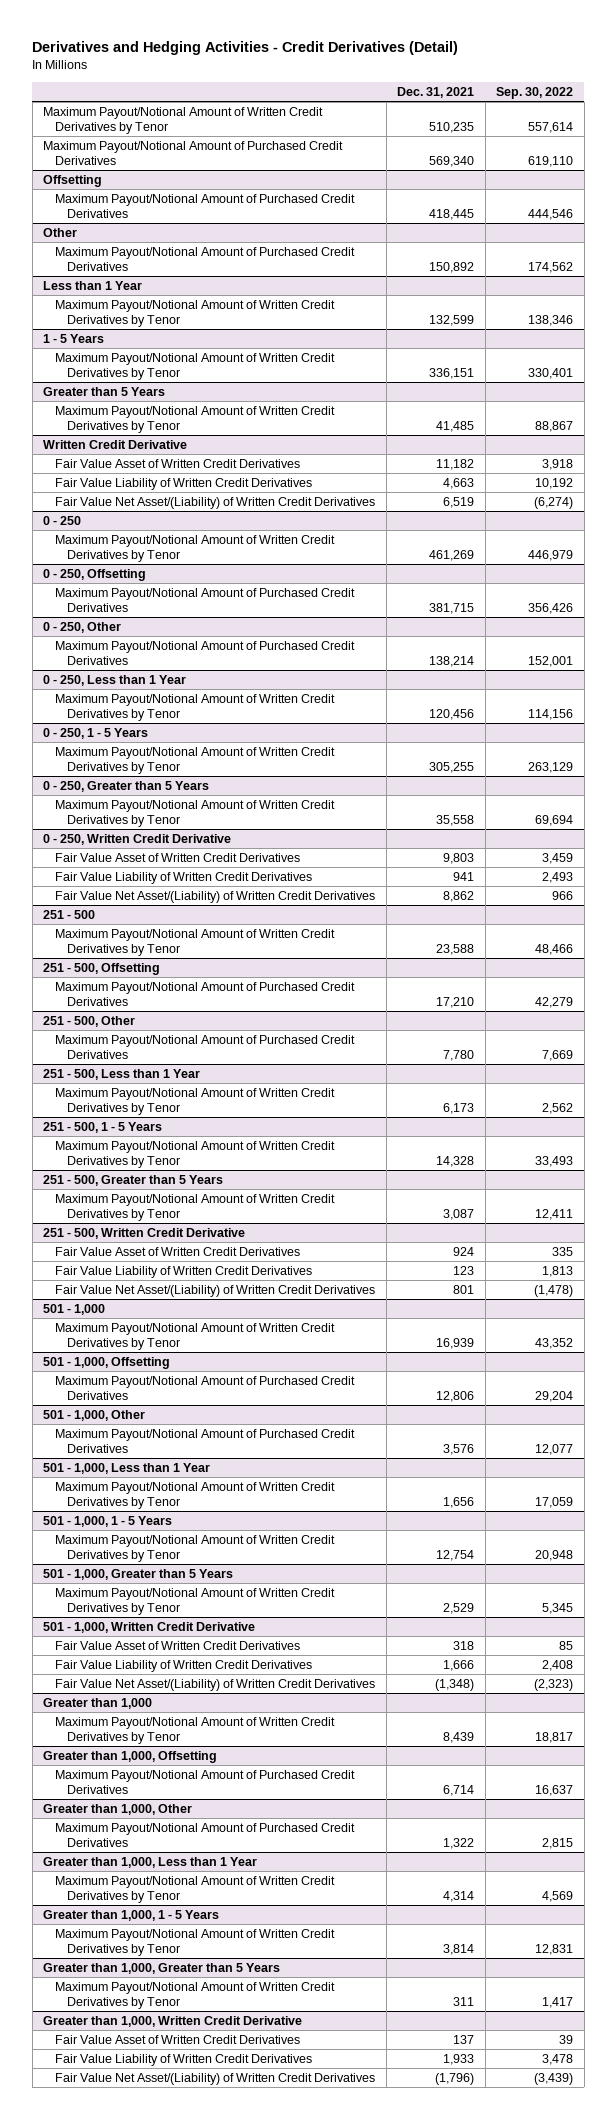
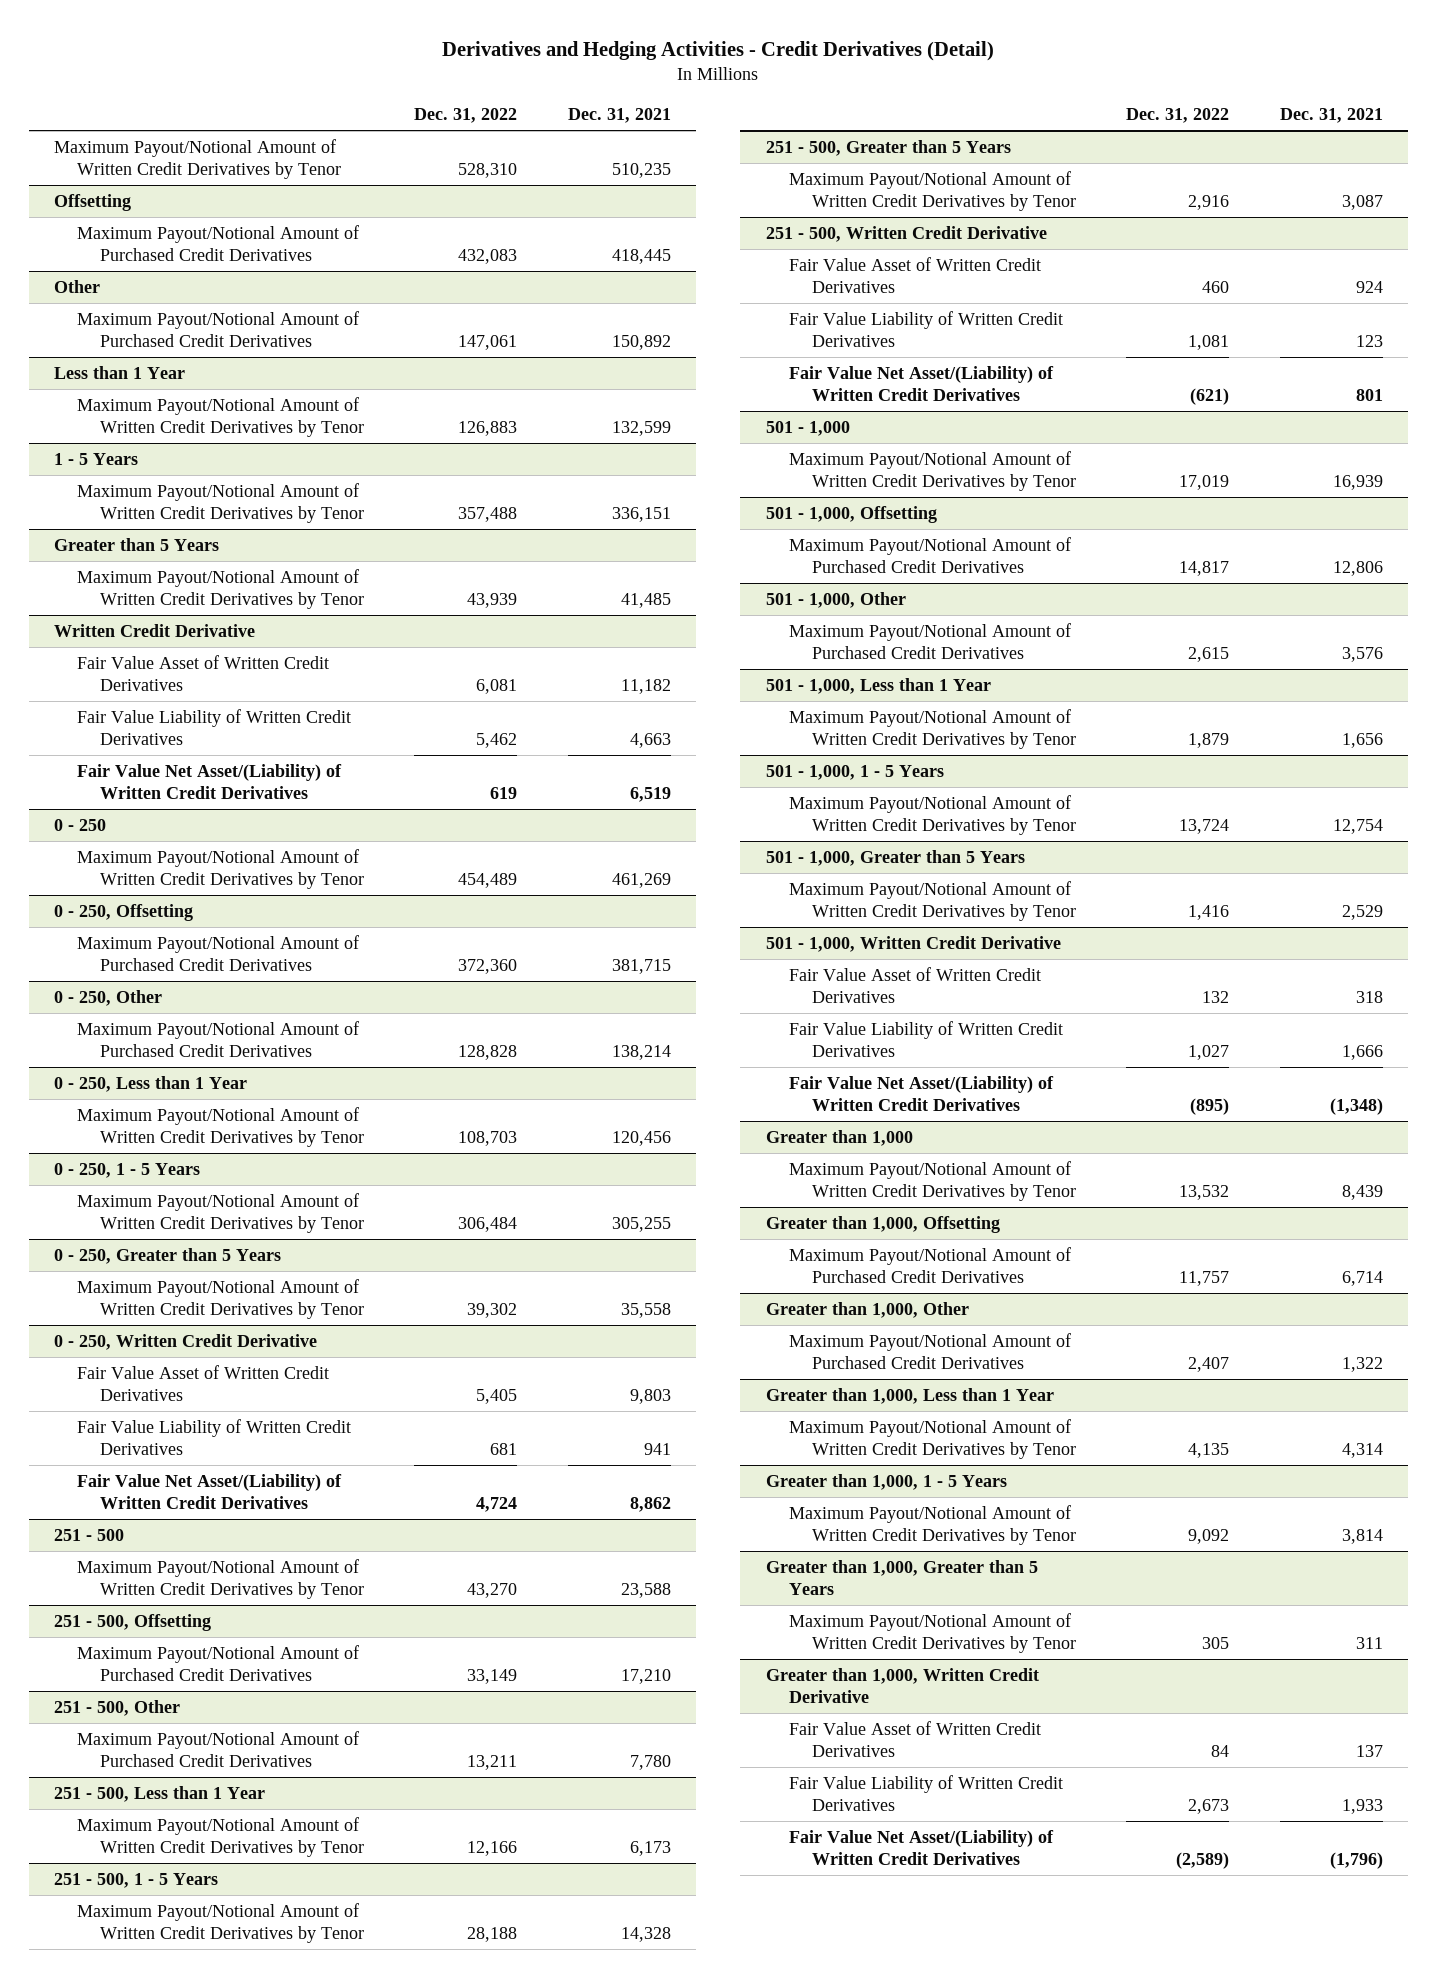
[496,86,574,99] Sep. 30, 2022 -> none
none -> [414,108,518,124] Dec. 31, 2022
[43,141,344,166] Maximum Payout/Notional Amount of Purchased Credit Derivatives -> none

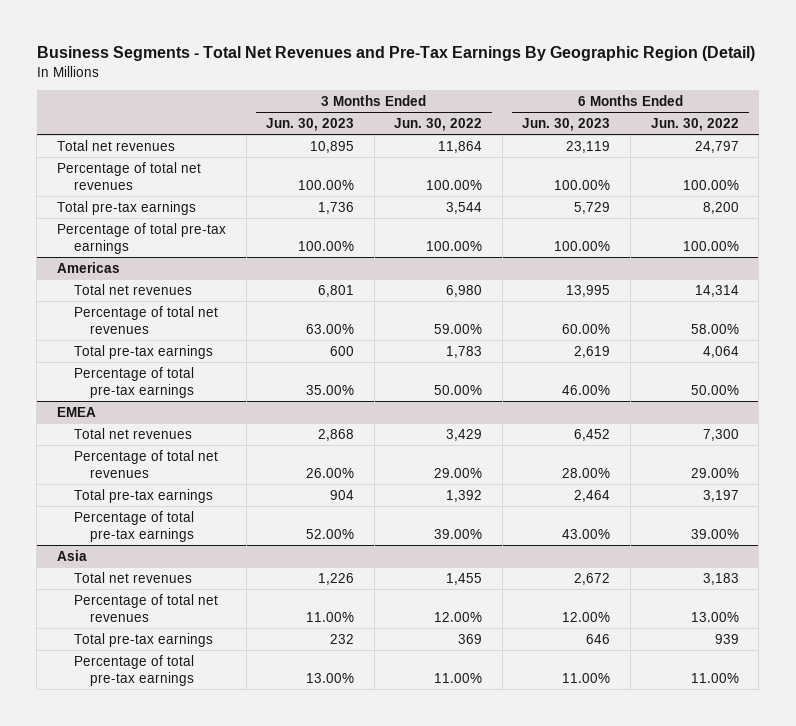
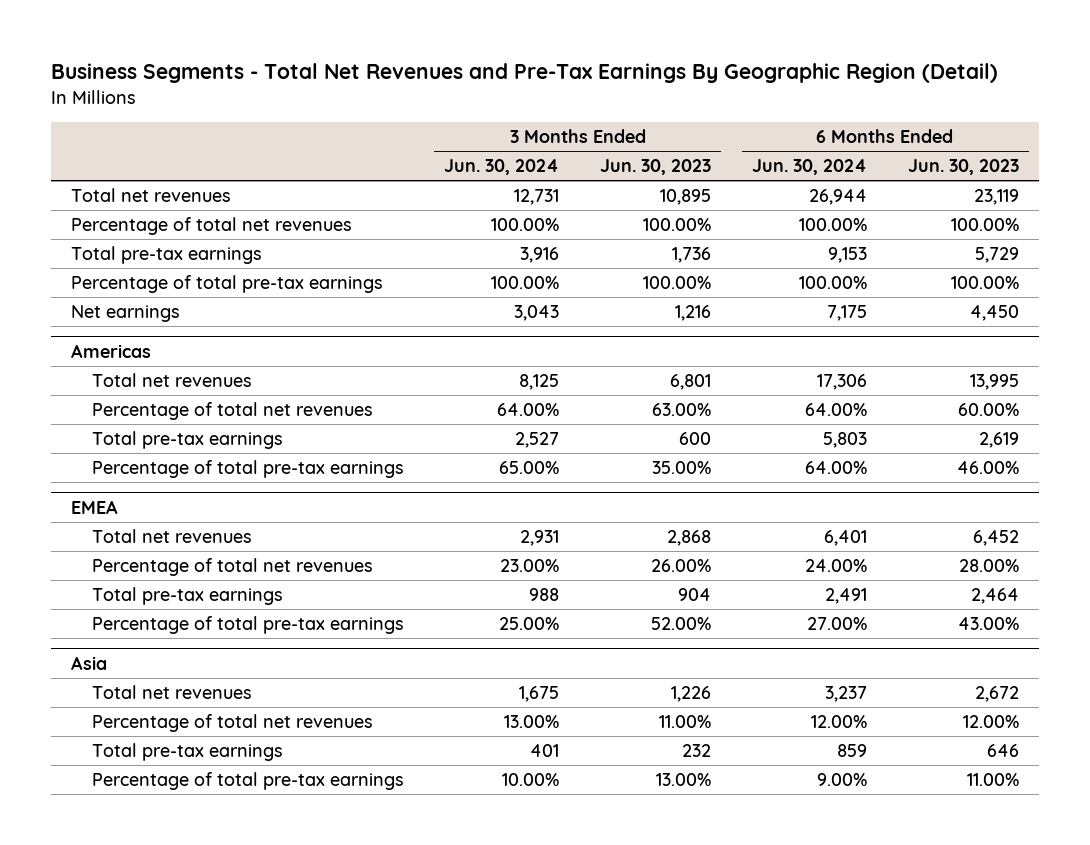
[394,117,483,131] Jun. 30, 2022 -> none
[650,117,739,131] Jun. 30, 2022 -> none
none -> [444,159,560,176] Jun. 30, 2024
none -> [751,159,867,176] Jun. 30, 2024
none -> [71,304,181,322] Net earnings

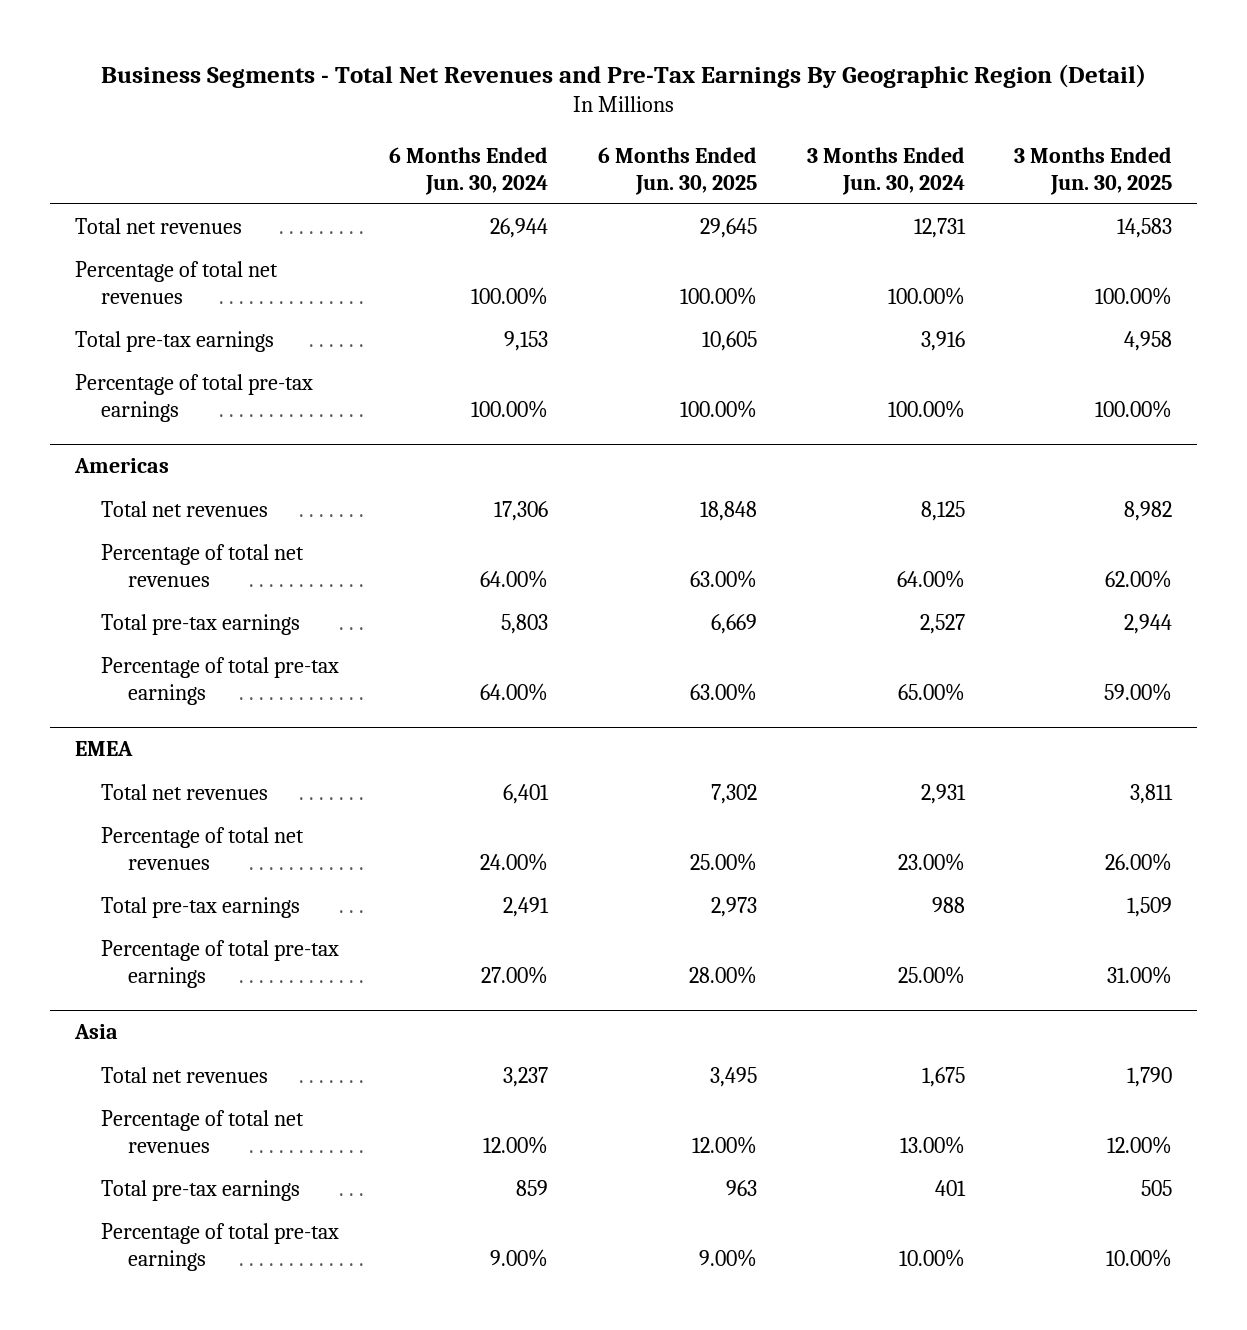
[600,159,712,176] Jun. 30, 2023 -> none
[907,159,1019,176] Jun. 30, 2023 -> none
none -> [597,146,757,195] 6 Months Ended Jun. 30, 2025
none -> [1014,146,1173,195] 3 Months Ended Jun. 30, 2025
[71,304,181,322] Net earnings -> none

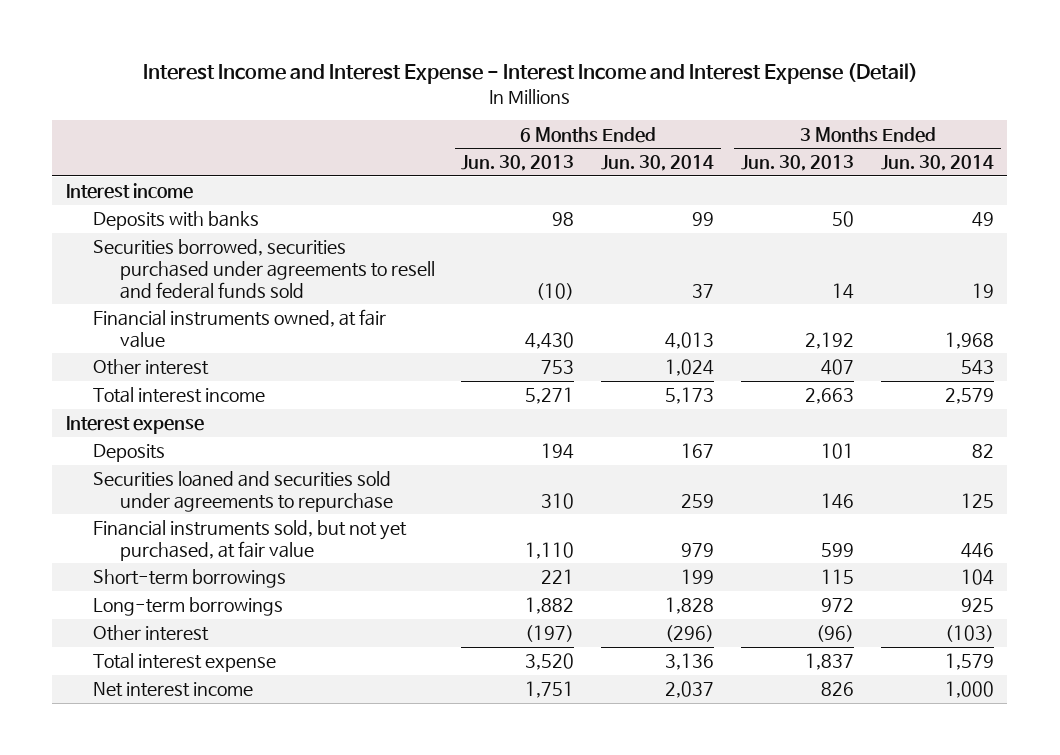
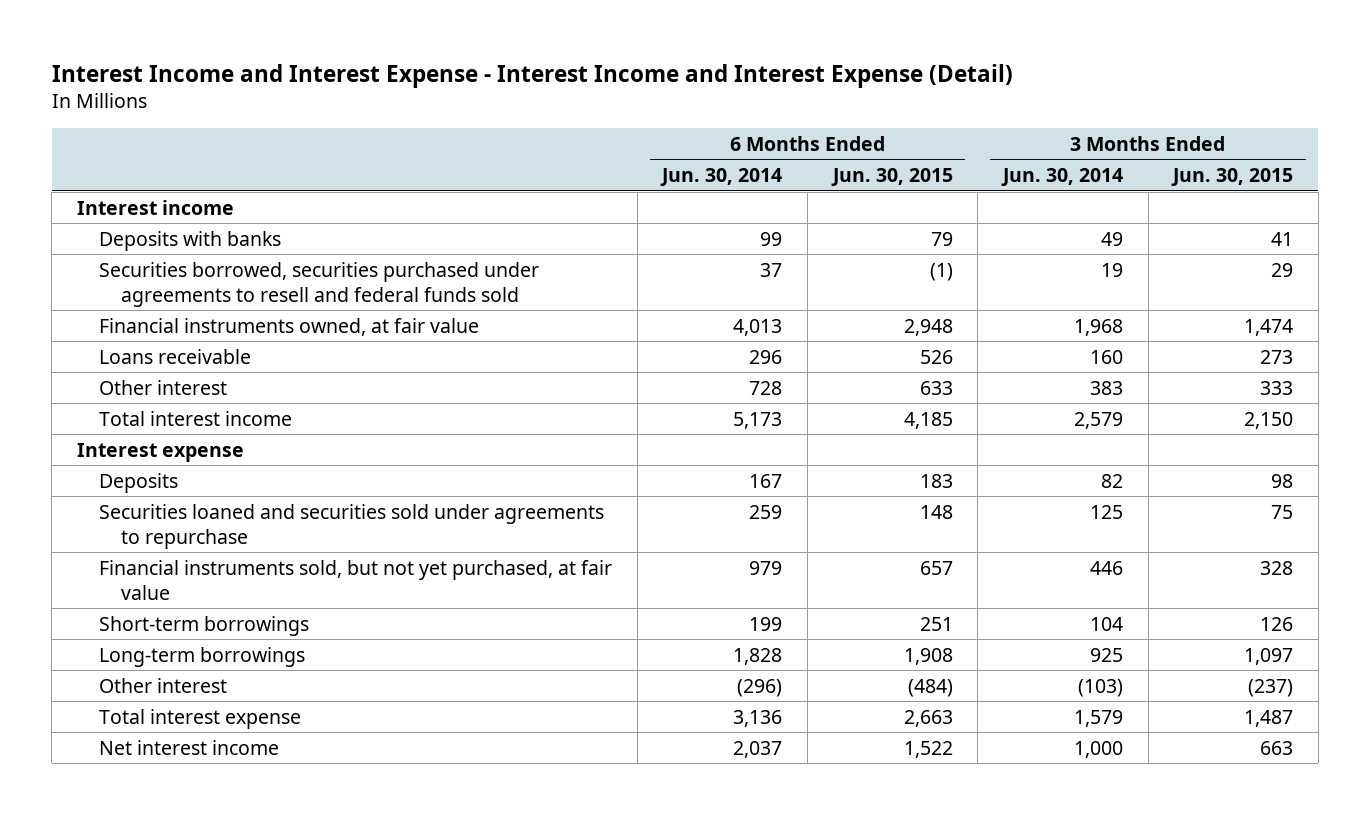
[461,155,575,172] Jun. 30, 2013 -> none
[741,155,855,172] Jun. 30, 2013 -> none
none -> [830,167,953,186] Jun. 30, 2015
none -> [1171,167,1294,186] Jun. 30, 2015
none -> [99,348,252,364] Loans receivable
[665,359,715,377] 1,024 -> [749,380,783,395] 728
[961,360,995,376] 543 -> [1089,380,1123,395] 383

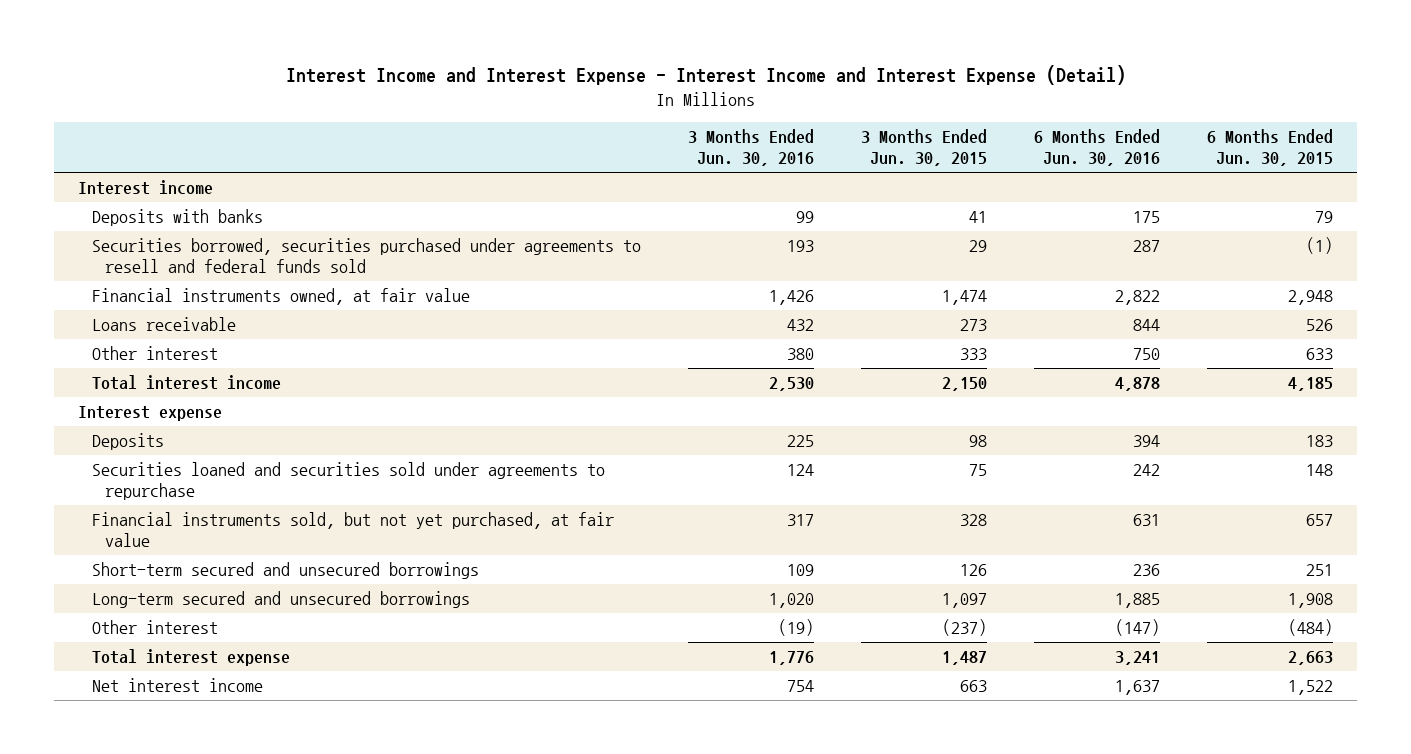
[660,167,783,186] Jun. 30, 2014 -> none
[1000,167,1123,186] Jun. 30, 2014 -> none
none -> [687,129,814,167] 3 Months Ended Jun. 30, 2016
none -> [1034,129,1161,167] 6 Months Ended Jun. 30, 2016
[99,615,310,636] Short-term borrowings -> [91,561,479,579] Short-term secured and unsecured borrowings
[99,646,306,667] Long-term borrowings -> [91,590,470,608] Long-term secured and unsecured borrowings

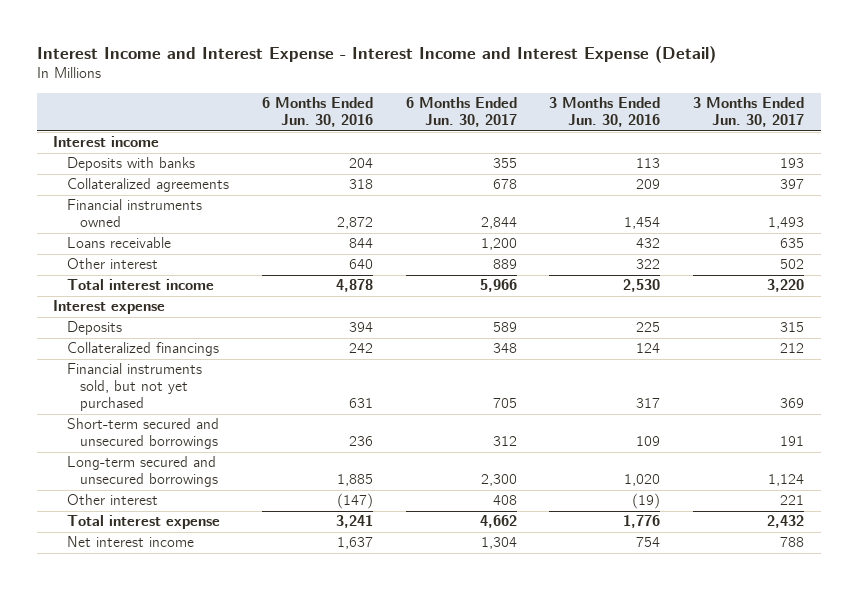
[861,129,988,167] 3 Months Ended Jun. 30, 2015 -> none
[1207,129,1334,167] 6 Months Ended Jun. 30, 2015 -> none
none -> [405,97,517,128] 6 Months Ended Jun. 30, 2017
none -> [693,97,805,128] 3 Months Ended Jun. 30, 2017
[91,237,641,274] Securities borrowed, securities purchased under agreements to resell and federal funds sold -> none
[795,210,814,223] 99 -> [636,158,661,169] 113
[1133,210,1161,223] 175 -> [348,158,373,169] 204
none -> [66,178,229,193] Collateralized agreements
[91,287,470,305] Financial instruments owned, at fair value -> [66,199,202,228] Financial instruments owned
[768,289,814,305] 1,426 -> [624,217,661,230] 1,454
[1115,289,1161,305] 2,822 -> [336,217,373,230] 2,872
[786,347,814,360] 380 -> [636,259,661,270] 322
[1133,347,1161,360] 750 -> [348,259,373,270] 640
[91,461,605,501] Securities loaned and securities sold under agreements to repurchase -> [66,342,219,357] Collateralized financings
[91,511,614,548] Financial instruments sold, but not yet purchased, at fair value -> [66,363,202,412] Financial instruments sold, but not yet purchased

